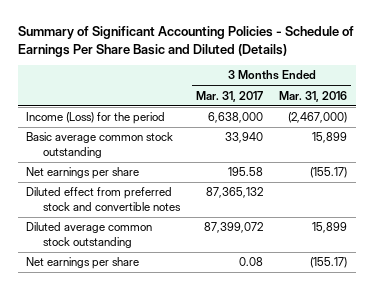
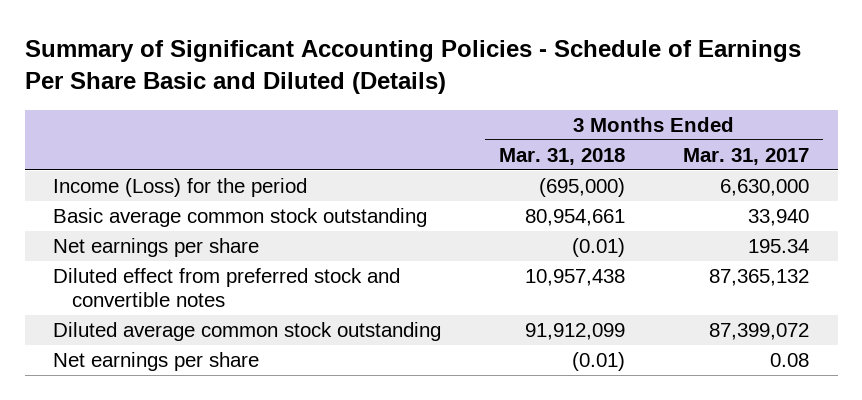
[279,90,348,102] Mar. 31, 2016 -> none
none -> [499,147,626,165] Mar. 31, 2018
[207,112,263,124] 6,638,000 -> [719,179,809,197] 6,630,000
[227,167,263,177] 195.58 -> [747,239,809,254] 195.34

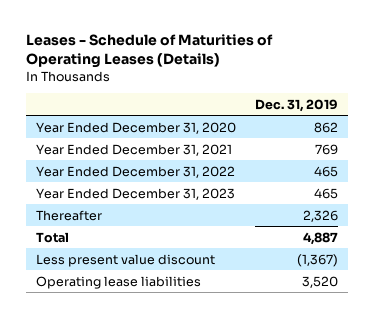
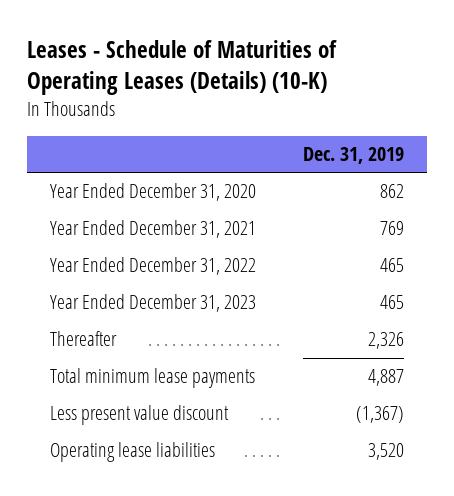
[25,34,273,69] Leases - Schedule of Maturities of Operating Leases (Details) -> [27,39,338,95] Leases - Schedule of Maturities of Operating Leases (Details) (10-K)
[35,231,69,243] Total -> [50,368,256,389] Total minimum lease payments

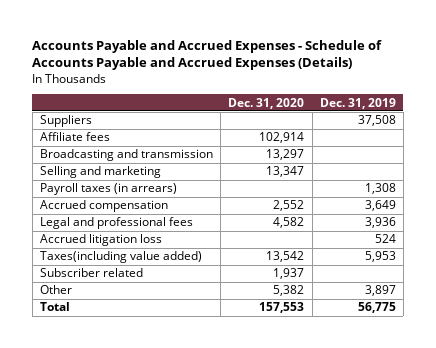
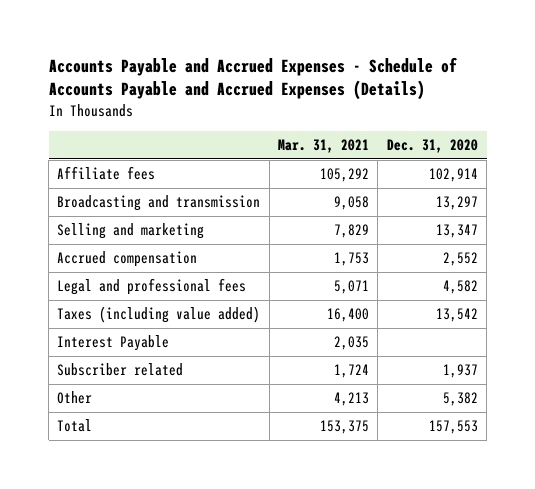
[319,97,396,109] Dec. 31, 2019 -> none
none -> [278,139,370,154] Mar. 31, 2021
[39,115,92,128] Suppliers -> none
[39,183,177,196] Payroll taxes (in arrears) -> none
[39,234,162,247] Accrued litigation loss -> none
[39,251,202,264] Taxes(including value added) -> [57,306,261,324] Taxes (including value added)
none -> [57,335,170,352] Interest Payable

